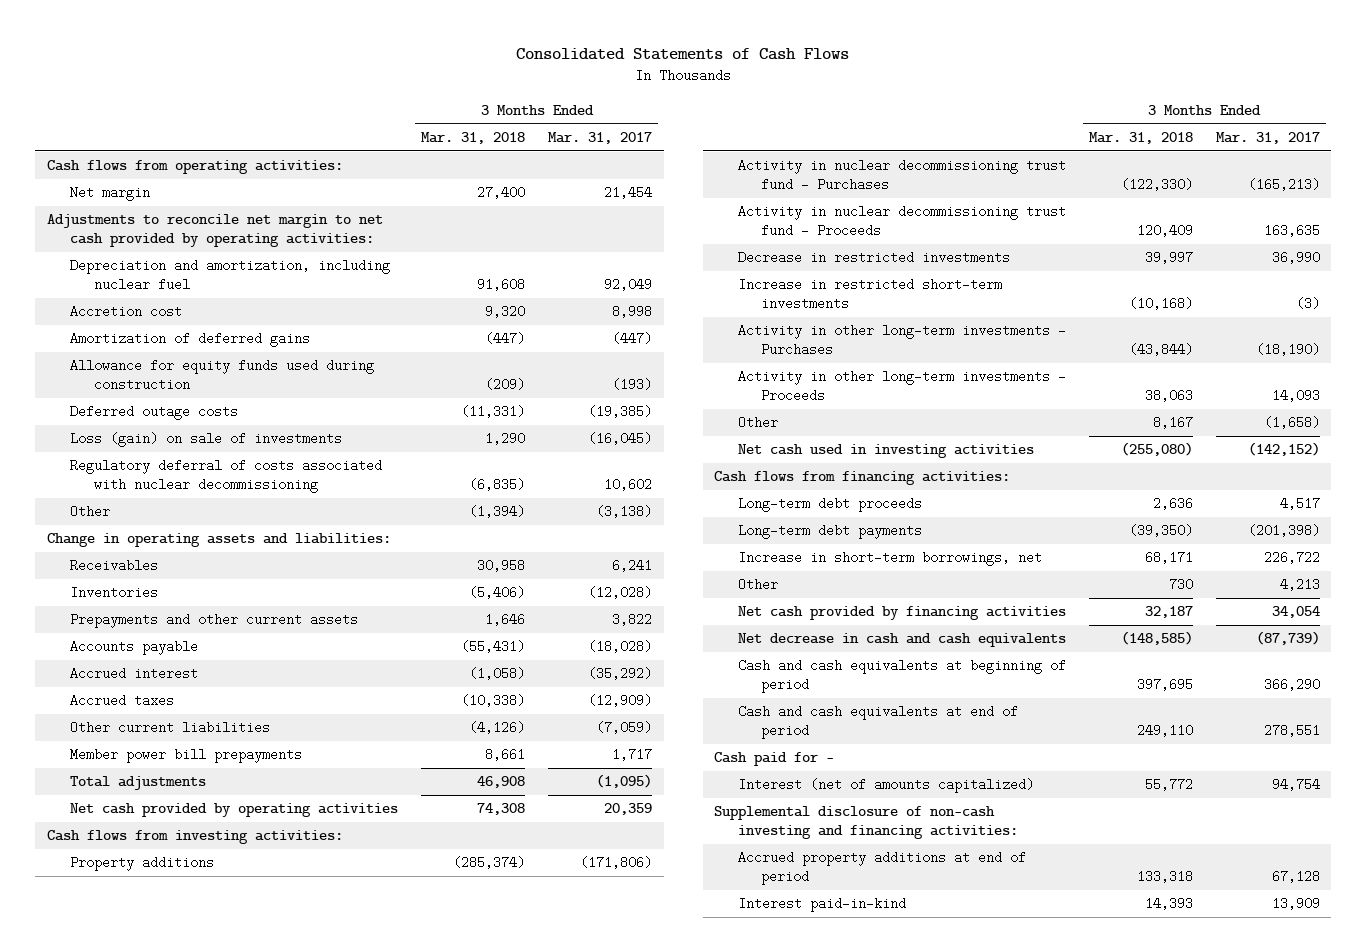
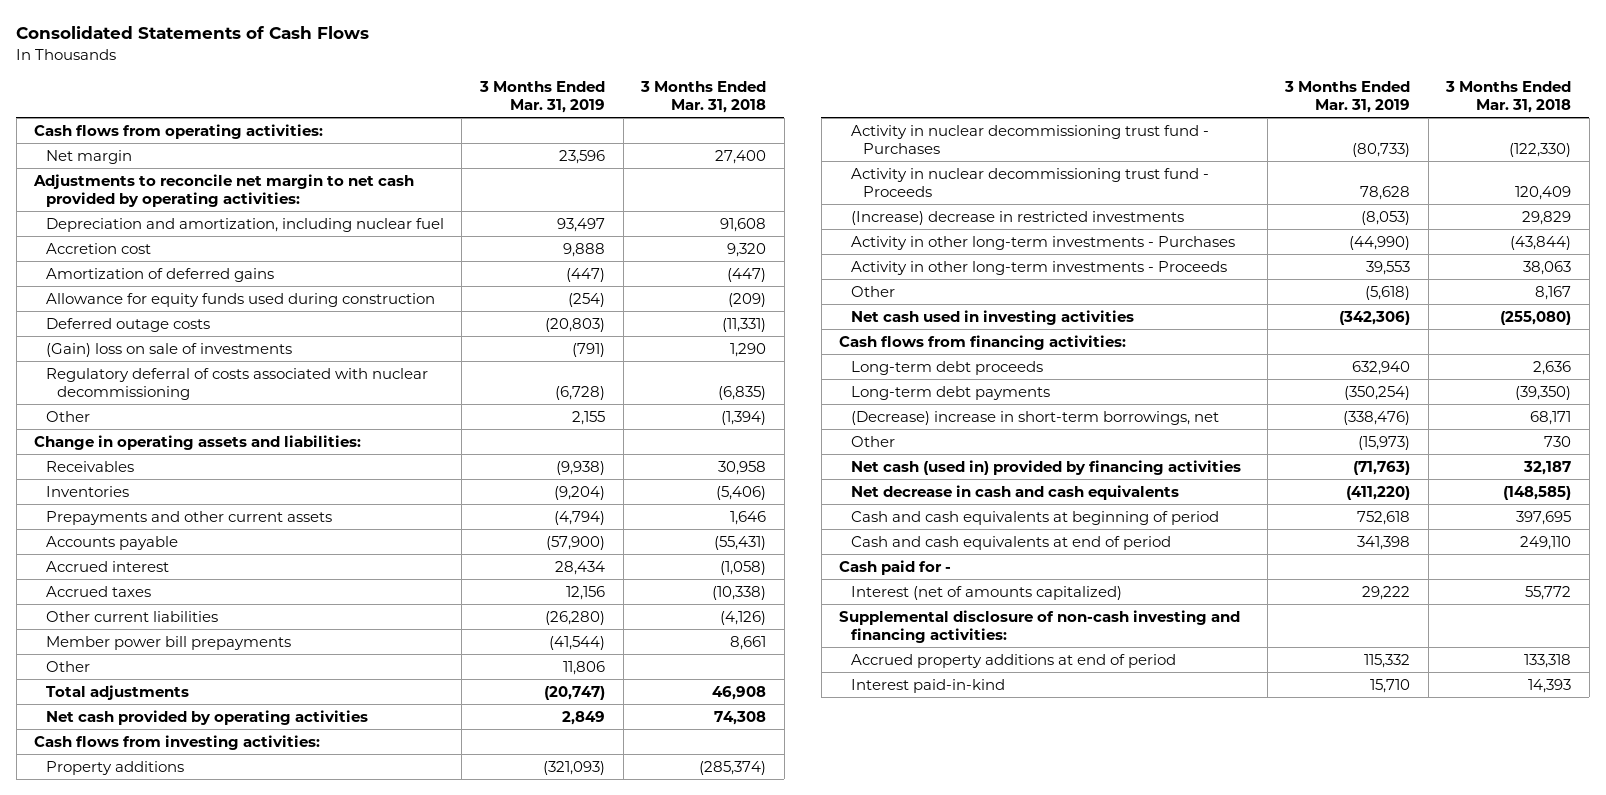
[548,131,653,144] Mar. 31, 2017 -> none
none -> [478,81,605,114] 3 Months Ended Mar. 31, 2019
[70,432,343,448] Loss (gain) on sale of investments -> [45,342,292,357] (Gain) loss on sale of investments
none -> [45,660,90,672] Other
[737,251,1010,265] Decrease in restricted investments -> none
[737,278,1002,311] Increase in restricted short-term investments -> [851,210,1185,225] (Increase) decrease in restricted investments
[1128,297,1193,311] (10,168) -> [1522,210,1572,225] 29,829
[737,551,1042,567] Increase in short-term borrowings, net -> [851,410,1220,425] (Decrease) increase in short-term borrowings, net
[737,606,1066,621] Net cash provided by financing activities -> [851,459,1242,475] Net cash (used in) provided by financing activities

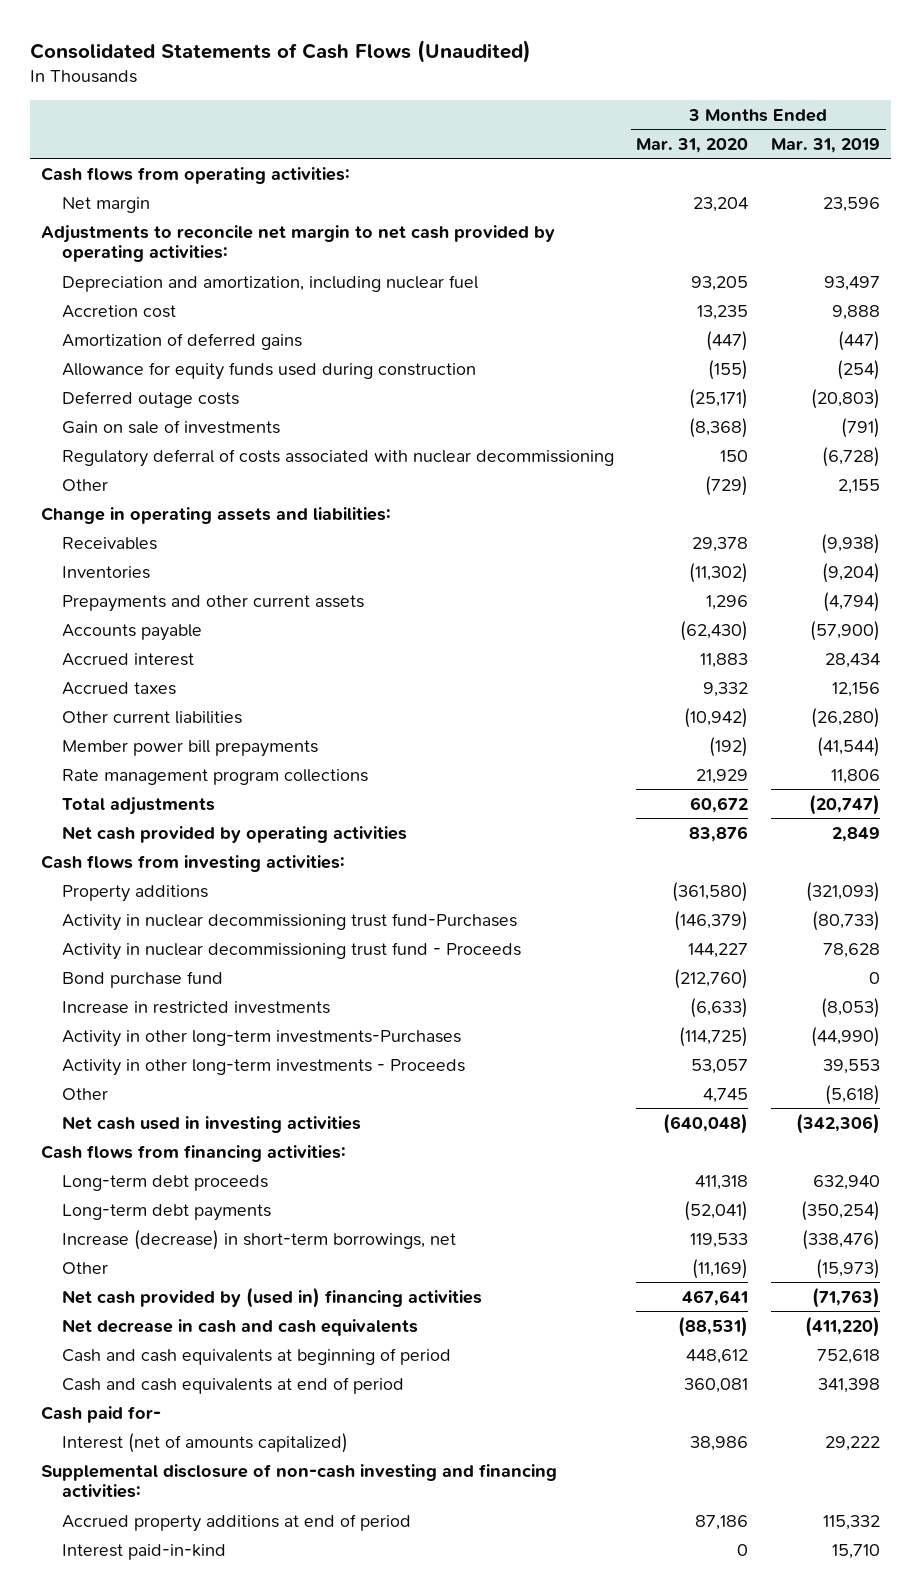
[16,26,370,40] Consolidated Statements of Cash Flows -> [29,39,531,63] Consolidated Statements of Cash Flows (Unaudited)
[640,81,767,114] 3 Months Ended Mar. 31, 2018 -> none
none -> [636,137,749,153] Mar. 31, 2020
[45,342,292,357] (Gain) loss on sale of investments -> [61,419,280,434] Gain on sale of investments
[45,660,90,672] Other -> [61,768,368,785] Rate management program collections
[851,124,1210,154] Activity in nuclear decommissioning trust fund - Purchases -> [61,912,517,931] Activity in nuclear decommissioning trust fund-Purchases
none -> [61,970,223,988] Bond purchase fund
[851,210,1185,225] (Increase) decrease in restricted investments -> [61,1000,330,1014] Increase in restricted investments
[851,235,1236,250] Activity in other long-term investments - Purchases -> [61,1029,461,1047] Activity in other long-term investments-Purchases
[851,410,1220,425] (Decrease) increase in short-term borrowings, net -> [61,1229,456,1250] Increase (decrease) in short-term borrowings, net
[851,459,1242,475] Net cash (used in) provided by financing activities -> [61,1286,482,1308] Net cash provided by (used in) financing activities
[839,559,952,575] Cash paid for - -> [41,1405,162,1423] Cash paid for-

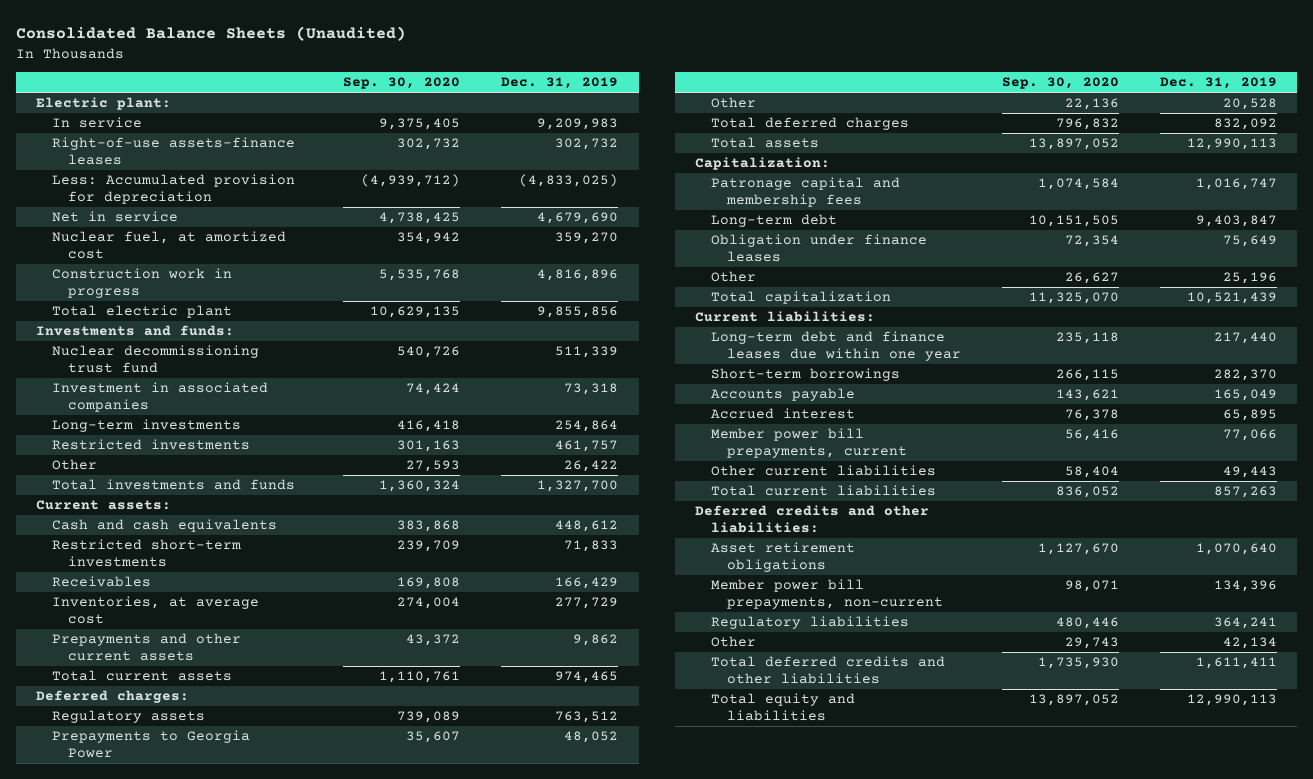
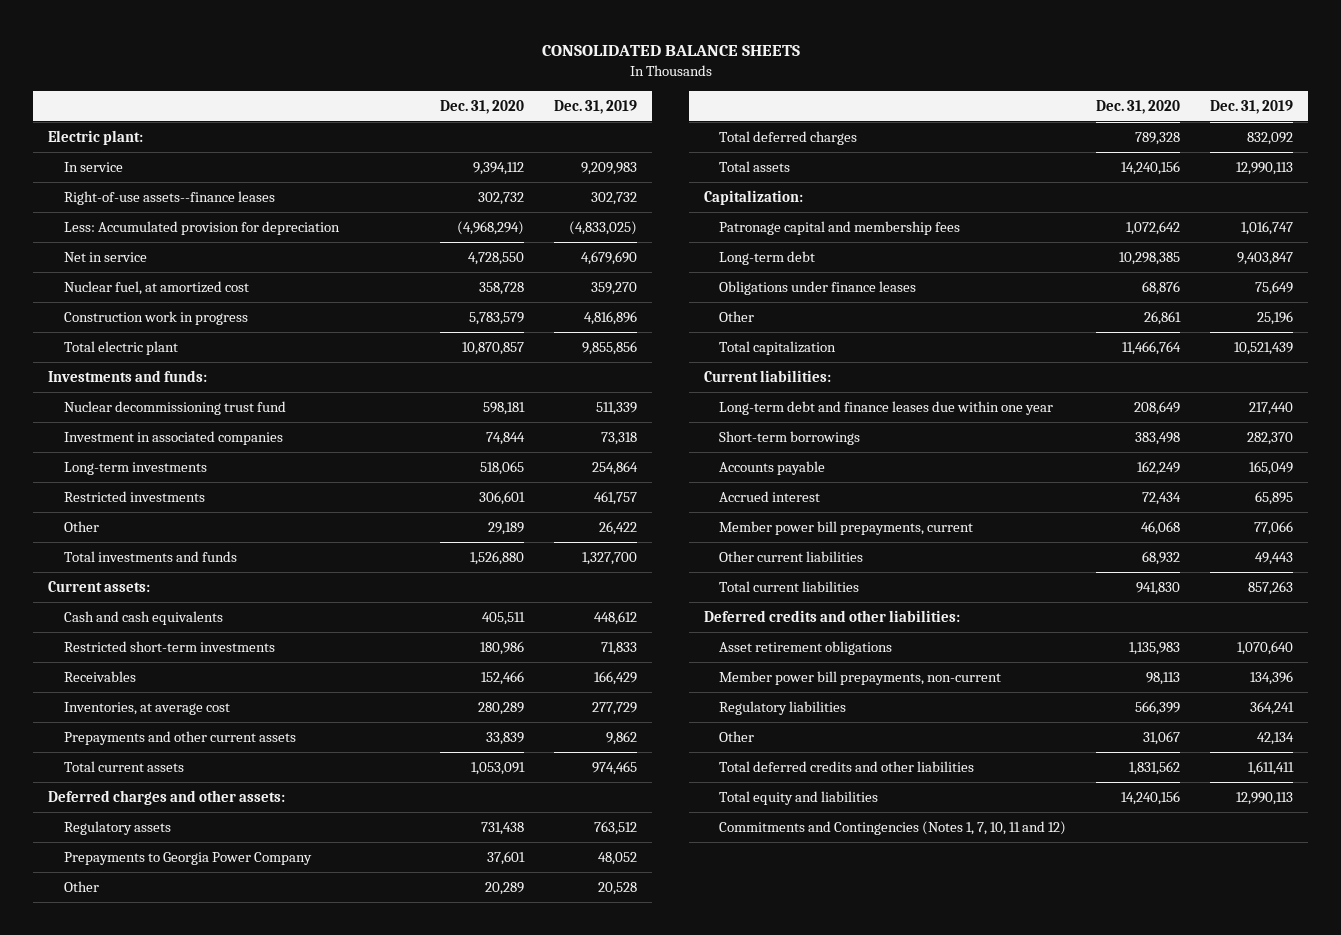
[15,26,406,42] Consolidated Balance Sheets (Unaudited) -> [541,45,800,57] CONSOLIDATED BALANCE SHEETS
[343,77,461,90] Sep. 30, 2020 -> none
none -> [440,99,525,114] Dec. 31, 2020
[52,137,296,165] Right-of-use assets-finance leases -> [63,191,275,206] Right-of-use assets--finance leases
[36,690,190,704] Deferred charges: -> [48,790,286,806] Deferred charges and other assets:
[52,730,251,758] Prepayments to Georgia Power -> [63,852,312,866] Prepayments to Georgia Power Company
[710,234,927,262] Obligation under finance leases -> [719,281,917,296] Obligations under finance leases
none -> [719,821,1067,836] Commitments and Contingencies (Notes 1, 7, 10, 11 and 12)

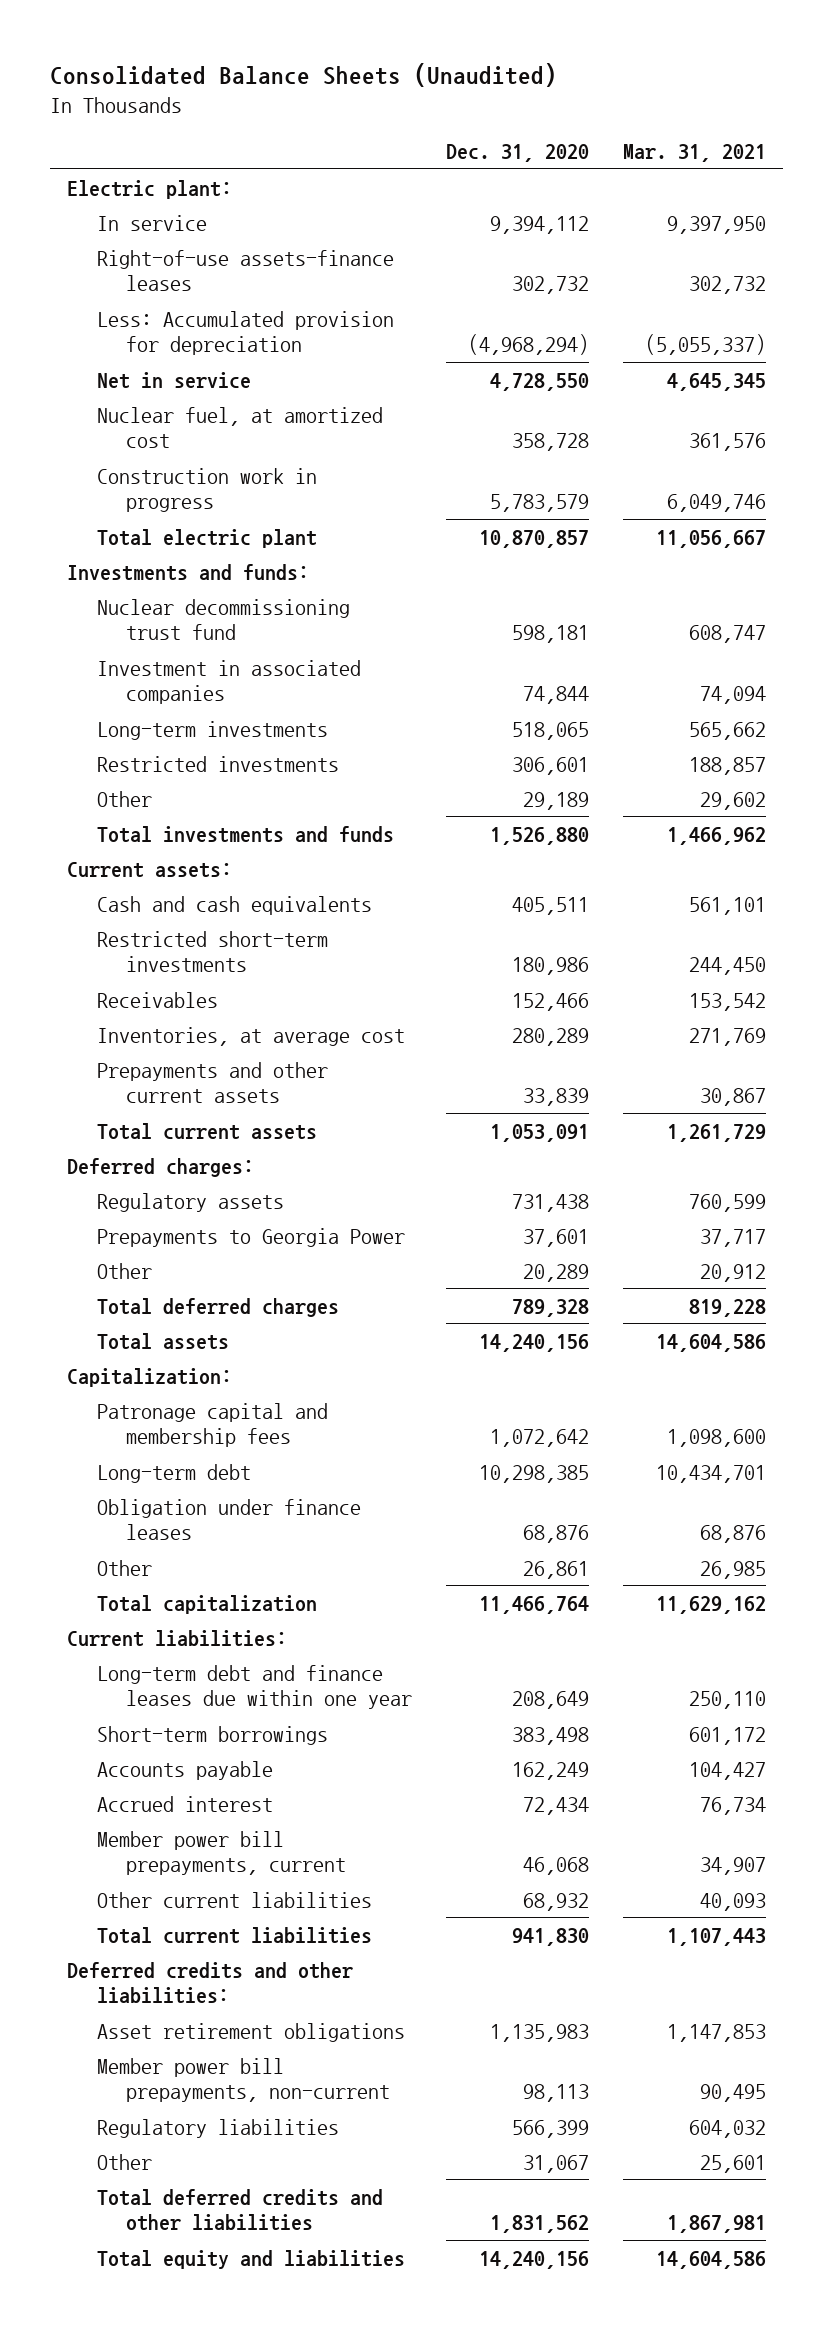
[541,45,800,57] CONSOLIDATED BALANCE SHEETS -> [50,63,558,88] Consolidated Balance Sheets (Unaudited)
[554,99,638,114] Dec. 31, 2019 -> none
none -> [622,143,766,162] Mar. 31, 2021
[63,191,275,206] Right-of-use assets--finance leases -> [96,249,394,291] Right-of-use assets-finance leases
[48,790,286,806] Deferred charges and other assets: -> [67,1157,255,1177] Deferred charges:
[63,852,312,866] Prepayments to Georgia Power Company -> [96,1227,405,1247] Prepayments to Georgia Power
[719,281,917,296] Obligations under finance leases -> [96,1498,361,1540] Obligation under finance leases
[719,821,1067,836] Commitments and Contingencies (Notes 1, 7, 10, 11 and 12) -> none

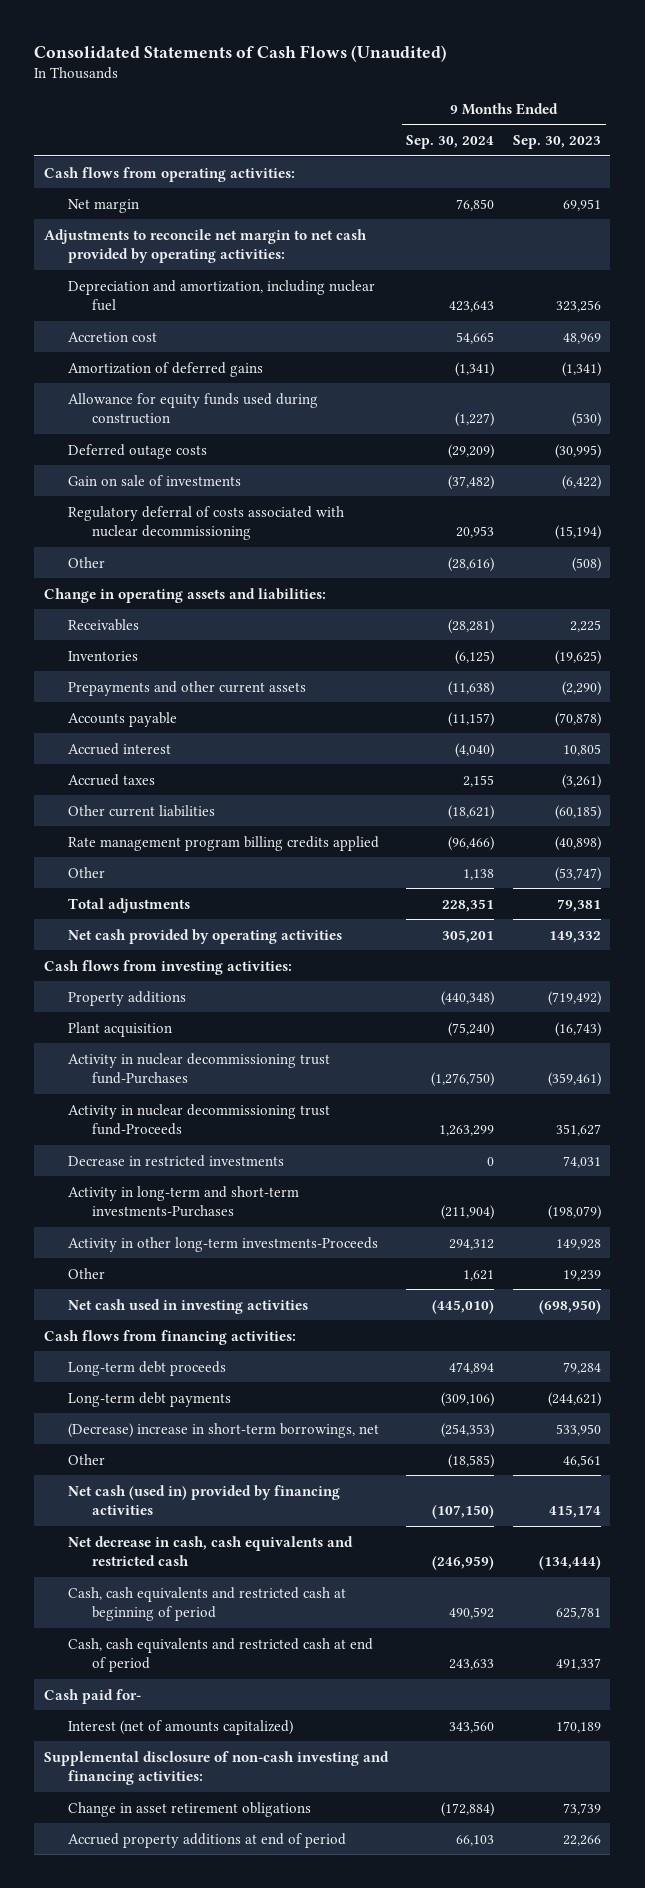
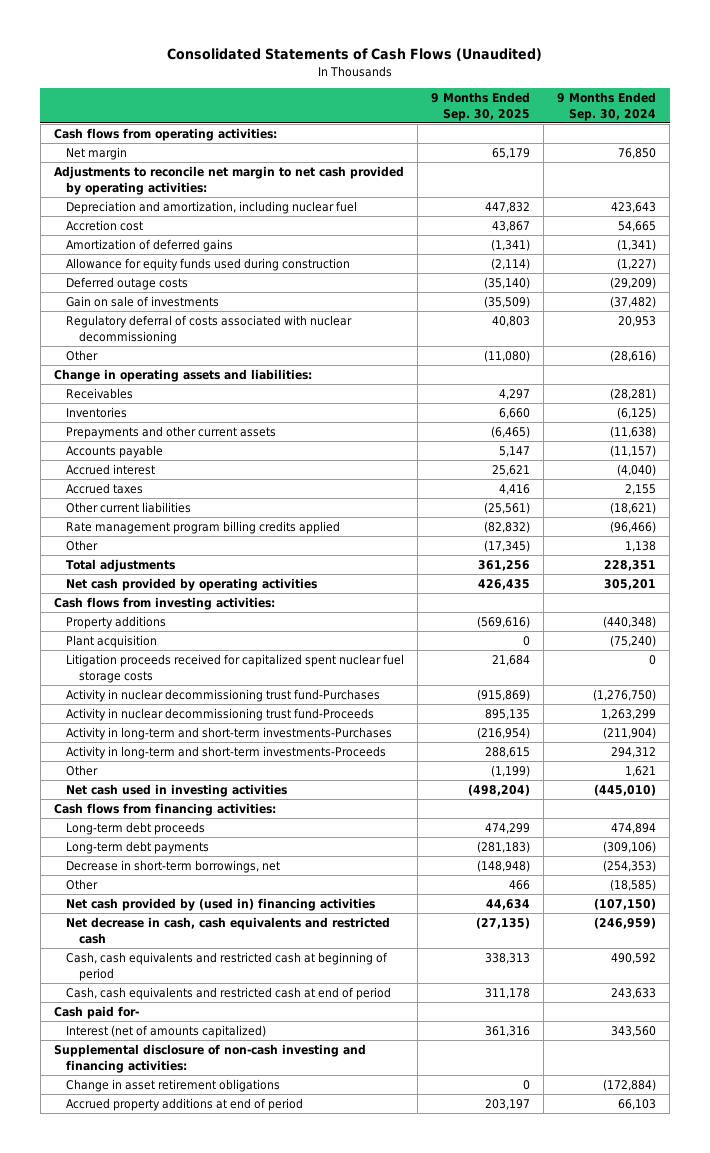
[512,135,601,150] Sep. 30, 2023 -> none
none -> [431,91,531,121] 9 Months Ended Sep. 30, 2025
none -> [66,654,405,683] Litigation proceeds received for capitalized spent nuclear fuel storage costs
[67,1154,284,1167] Decrease in restricted investments -> none
[67,1236,378,1252] Activity in other long-term investments-Proceeds -> [66,746,387,760] Activity in long-term and short-term investments-Proceeds
[67,1422,379,1438] (Decrease) increase in short-term borrowings, net -> [66,860,281,874] Decrease in short-term borrowings, net
[67,1484,340,1515] Net cash (used in) provided by financing activities -> [66,898,376,912] Net cash provided by (used in) financing activities

